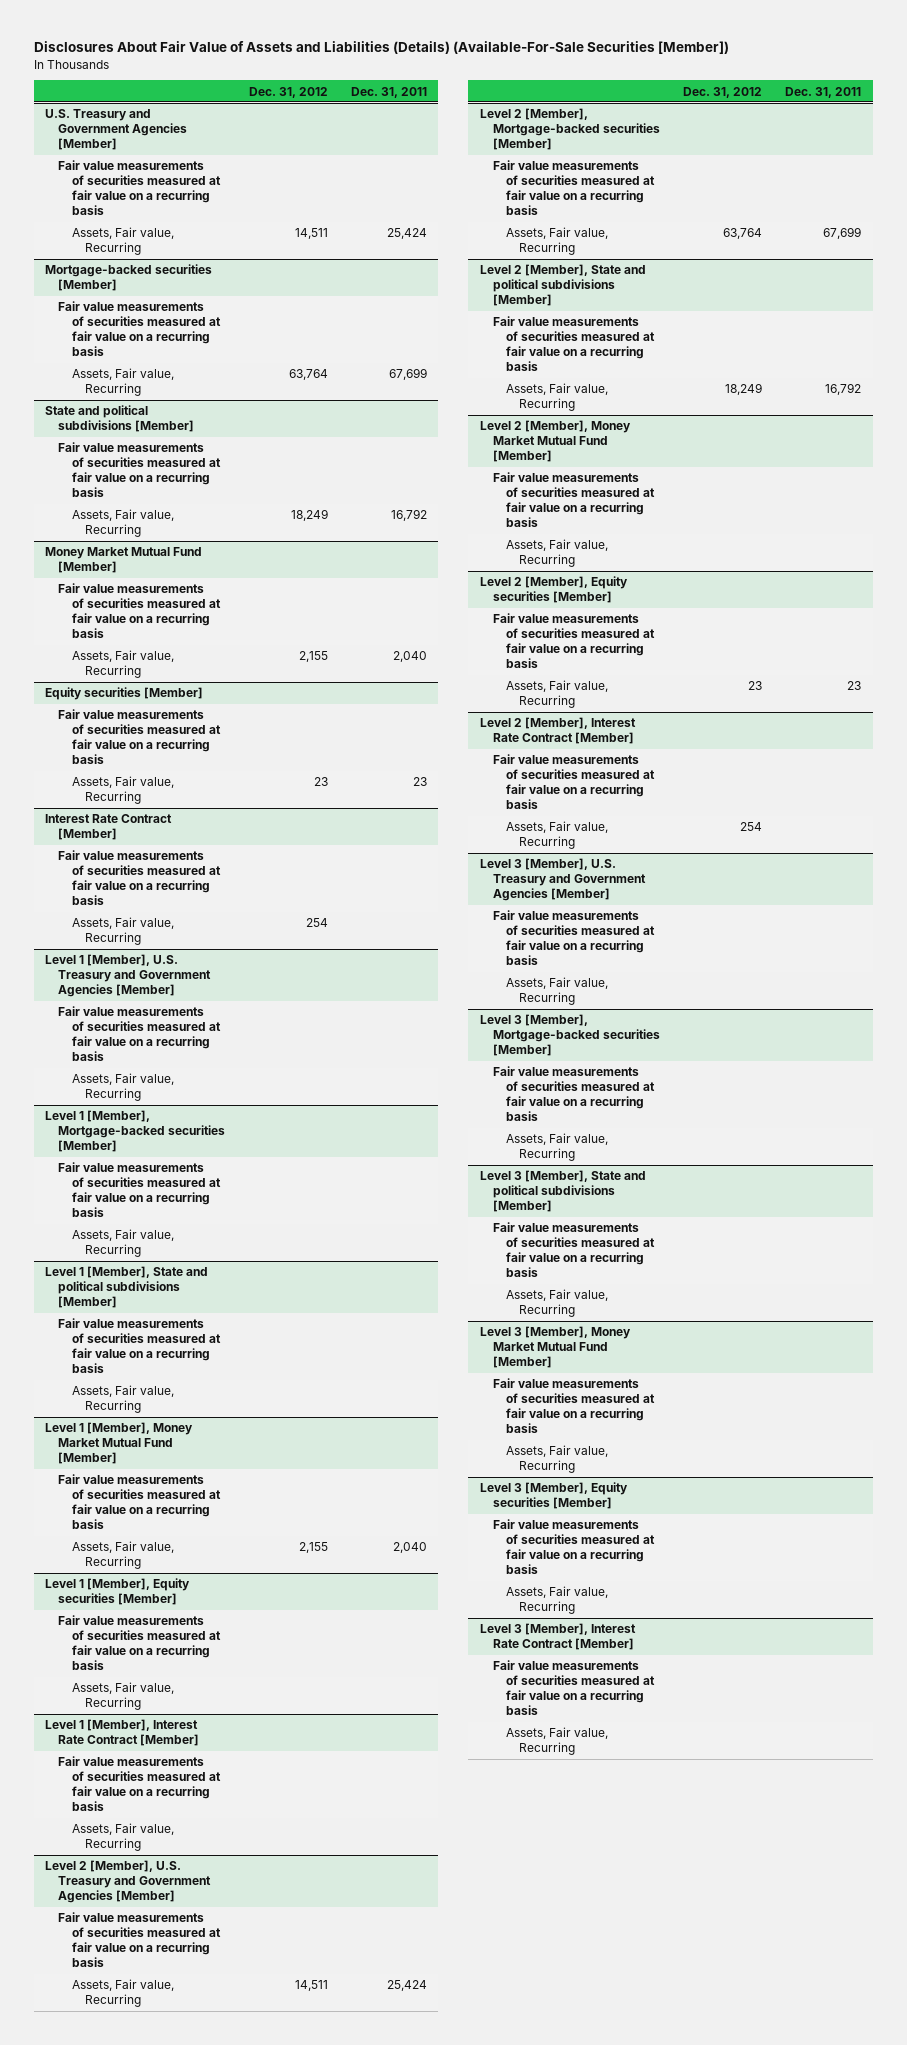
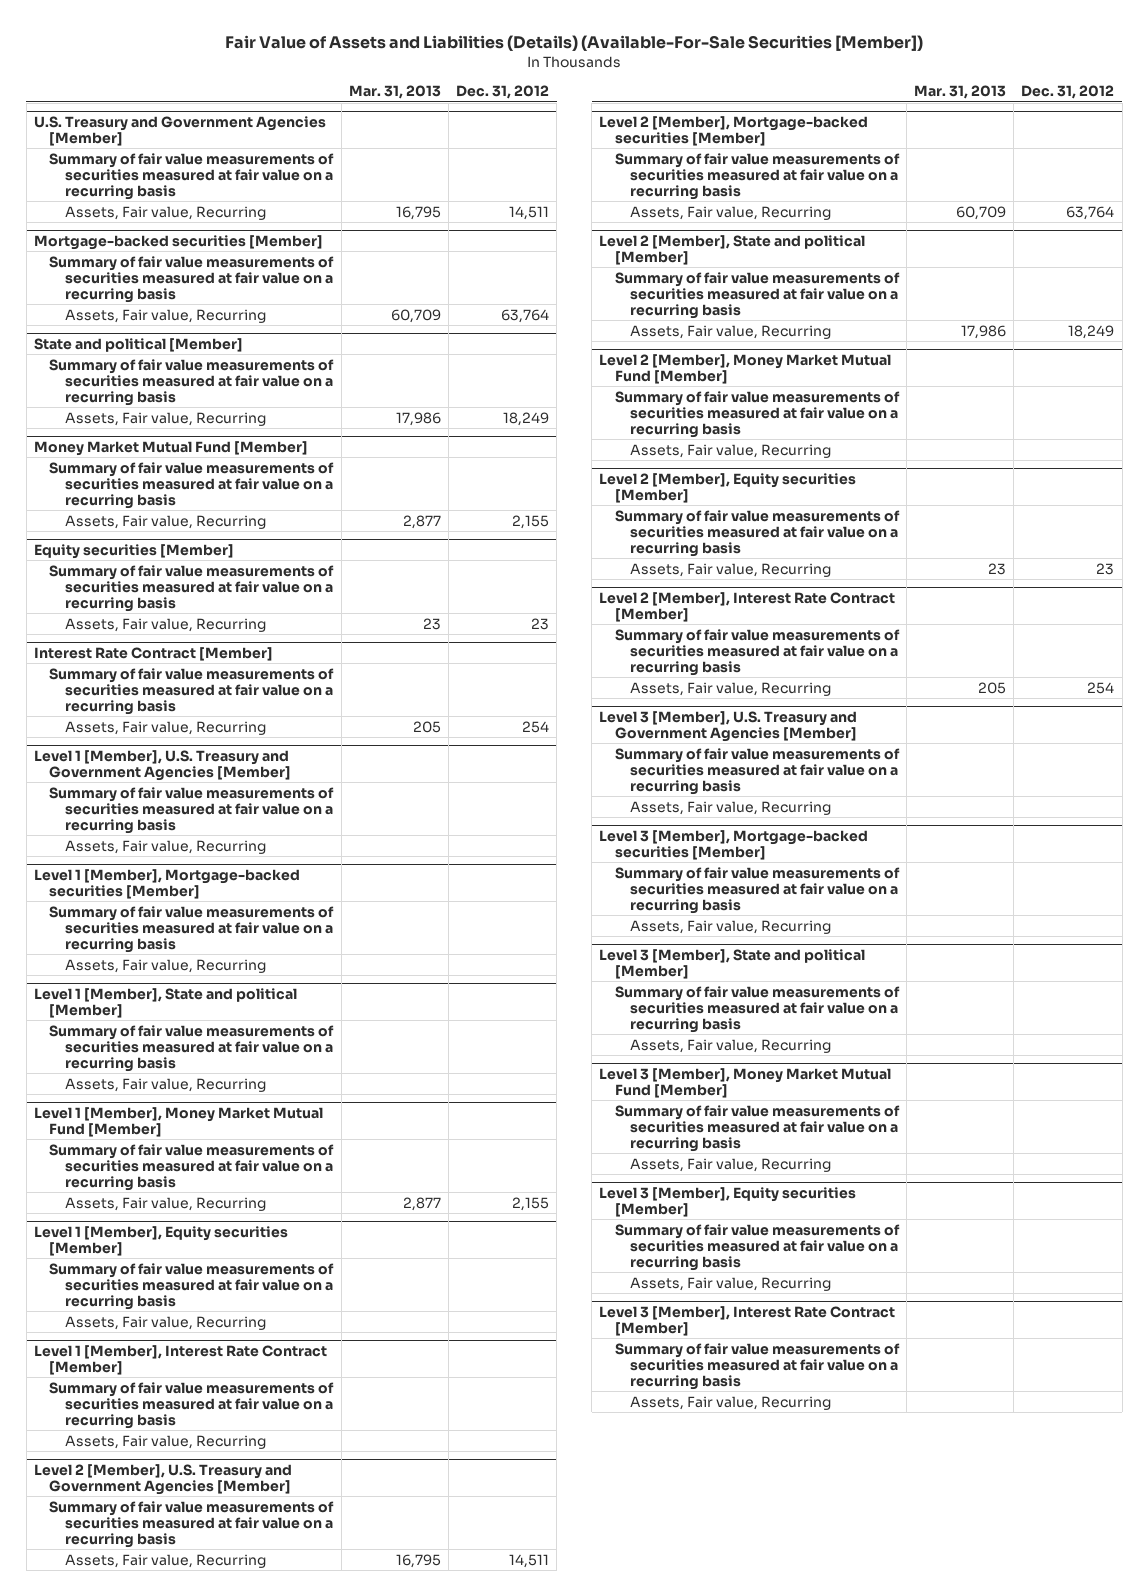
[33,41,729,55] Disclosures About Fair Value of Assets and Liabilities (Details) (Available-For-Sale Securities [Member]) -> [225,35,924,52] Fair Value of Assets and Liabilities (Details) (Available-For-Sale Securities [Member])
[350,86,427,98] Dec. 31, 2011 -> none
none -> [348,85,441,100] Mar. 31, 2013
[58,160,221,216] Fair value measurements of securities measured at fair value on a recurring basis -> [49,152,335,200] Summary of fair value measurements of securities measured at fair value on a recurring basis
[58,301,221,357] Fair value measurements of securities measured at fair value on a recurring basis -> [49,255,335,303] Summary of fair value measurements of securities measured at fair value on a recurring basis
[45,405,195,433] State and political subdivisions [Member] -> [34,337,244,352] State and political [Member]
[58,442,221,498] Fair value measurements of securities measured at fair value on a recurring basis -> [49,358,335,406] Summary of fair value measurements of securities measured at fair value on a recurring basis
[58,583,221,639] Fair value measurements of securities measured at fair value on a recurring basis -> [49,461,335,509] Summary of fair value measurements of securities measured at fair value on a recurring basis
[58,709,221,765] Fair value measurements of securities measured at fair value on a recurring basis -> [49,564,335,612] Summary of fair value measurements of securities measured at fair value on a recurring basis
[58,850,221,906] Fair value measurements of securities measured at fair value on a recurring basis -> [49,667,335,715] Summary of fair value measurements of securities measured at fair value on a recurring basis
[58,1006,221,1062] Fair value measurements of securities measured at fair value on a recurring basis -> [49,786,335,834] Summary of fair value measurements of securities measured at fair value on a recurring basis
[58,1162,221,1218] Fair value measurements of securities measured at fair value on a recurring basis -> [49,905,335,953] Summary of fair value measurements of securities measured at fair value on a recurring basis
[45,1266,209,1309] Level 1 [Member], State and political subdivisions [Member] -> [34,987,298,1018] Level 1 [Member], State and political [Member]
[58,1318,221,1374] Fair value measurements of securities measured at fair value on a recurring basis -> [49,1024,335,1072] Summary of fair value measurements of securities measured at fair value on a recurring basis
[58,1474,221,1530] Fair value measurements of securities measured at fair value on a recurring basis -> [49,1143,335,1191] Summary of fair value measurements of securities measured at fair value on a recurring basis
[58,1615,221,1671] Fair value measurements of securities measured at fair value on a recurring basis -> [49,1262,335,1310] Summary of fair value measurements of securities measured at fair value on a recurring basis
[58,1756,221,1812] Fair value measurements of securities measured at fair value on a recurring basis -> [49,1381,335,1429] Summary of fair value measurements of securities measured at fair value on a recurring basis
[58,1912,221,1968] Fair value measurements of securities measured at fair value on a recurring basis -> [49,1500,335,1548] Summary of fair value measurements of securities measured at fair value on a recurring basis
[492,160,655,216] Fair value measurements of securities measured at fair value on a recurring basis -> [614,152,900,200] Summary of fair value measurements of securities measured at fair value on a recurring basis
[479,264,646,307] Level 2 [Member], State and political subdivisions [Member] -> [599,234,866,265] Level 2 [Member], State and political [Member]
[492,316,655,372] Fair value measurements of securities measured at fair value on a recurring basis -> [614,271,900,319] Summary of fair value measurements of securities measured at fair value on a recurring basis
[492,472,655,528] Fair value measurements of securities measured at fair value on a recurring basis -> [614,390,900,438] Summary of fair value measurements of securities measured at fair value on a recurring basis
[492,613,655,669] Fair value measurements of securities measured at fair value on a recurring basis -> [614,509,900,557] Summary of fair value measurements of securities measured at fair value on a recurring basis
[492,754,655,810] Fair value measurements of securities measured at fair value on a recurring basis -> [614,628,900,676] Summary of fair value measurements of securities measured at fair value on a recurring basis
[492,910,655,966] Fair value measurements of securities measured at fair value on a recurring basis -> [614,747,900,795] Summary of fair value measurements of securities measured at fair value on a recurring basis
[492,1066,655,1122] Fair value measurements of securities measured at fair value on a recurring basis -> [614,866,900,914] Summary of fair value measurements of securities measured at fair value on a recurring basis
[479,1170,646,1213] Level 3 [Member], State and political subdivisions [Member] -> [599,948,866,979] Level 3 [Member], State and political [Member]
[492,1222,655,1278] Fair value measurements of securities measured at fair value on a recurring basis -> [614,985,900,1033] Summary of fair value measurements of securities measured at fair value on a recurring basis
[492,1378,655,1434] Fair value measurements of securities measured at fair value on a recurring basis -> [614,1104,900,1152] Summary of fair value measurements of securities measured at fair value on a recurring basis
[492,1519,655,1575] Fair value measurements of securities measured at fair value on a recurring basis -> [614,1223,900,1271] Summary of fair value measurements of securities measured at fair value on a recurring basis
[492,1660,655,1716] Fair value measurements of securities measured at fair value on a recurring basis -> [614,1342,900,1390] Summary of fair value measurements of securities measured at fair value on a recurring basis

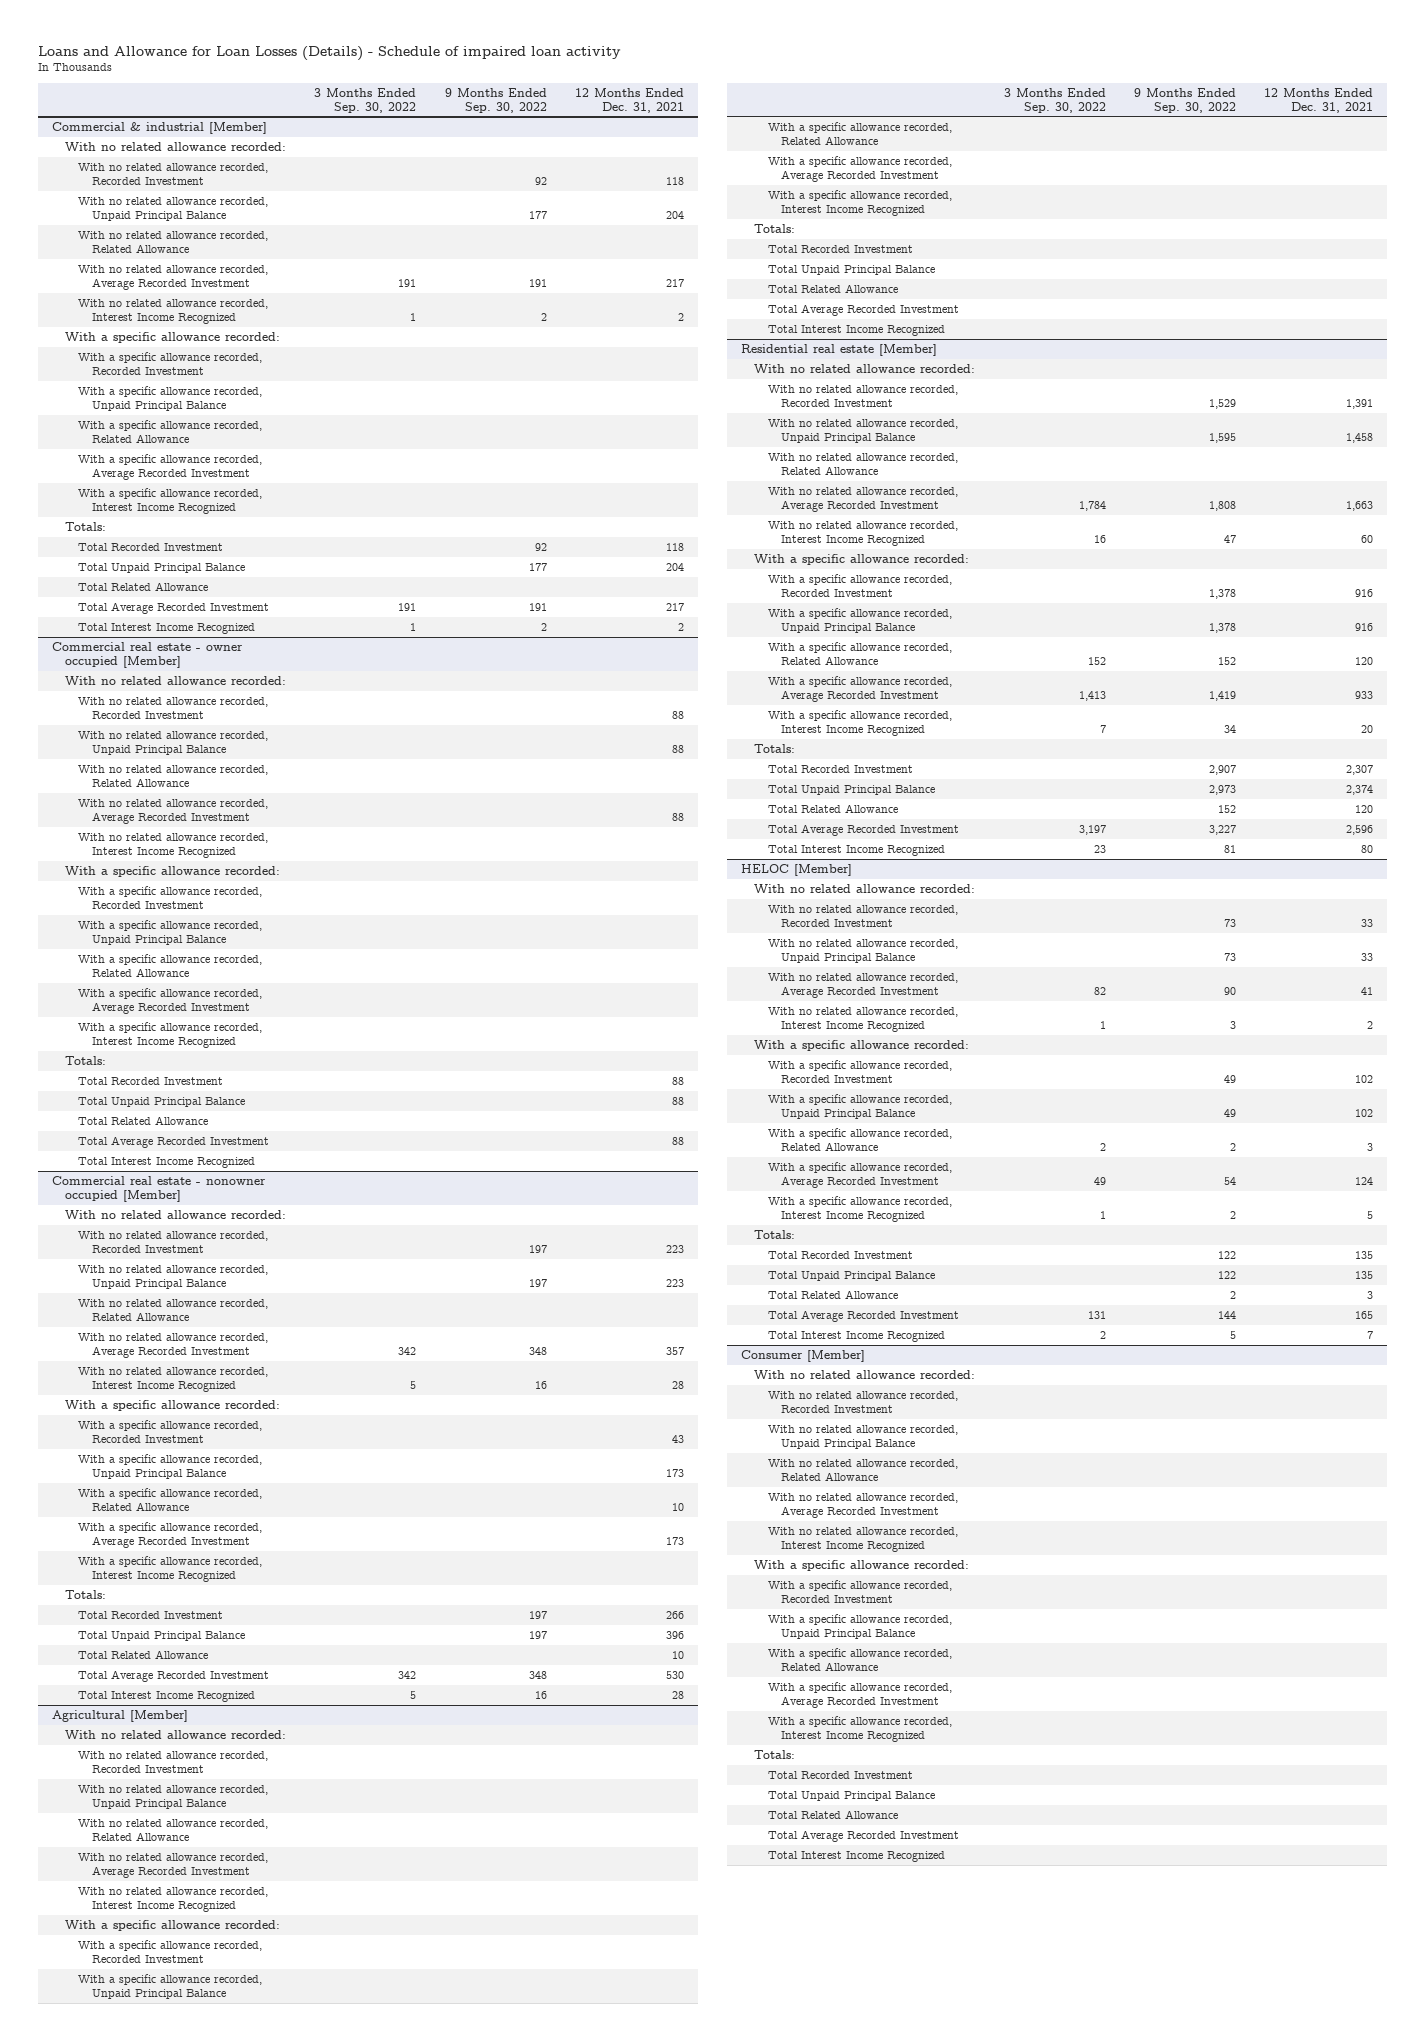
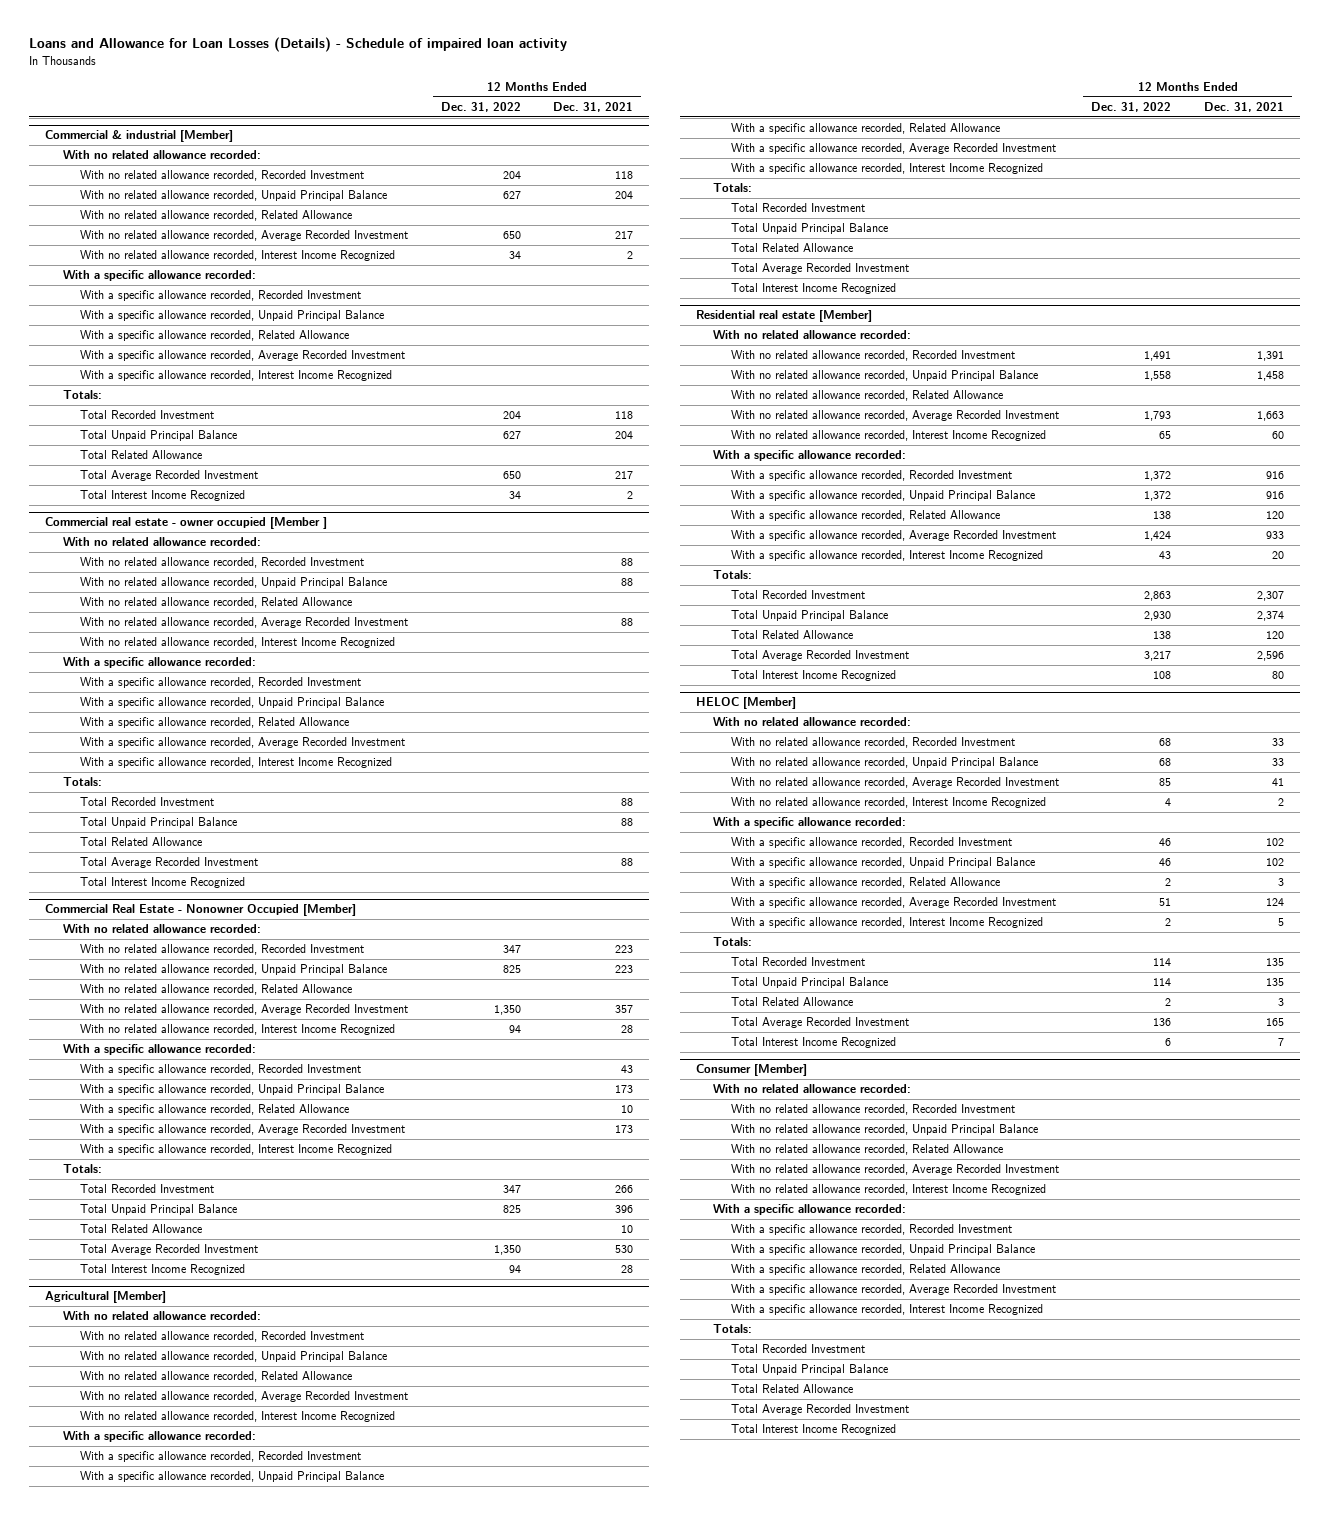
[314,87,417,113] 3 Months Ended Sep. 30, 2022 -> none
[444,87,547,113] 9 Months Ended Sep. 30, 2022 -> none
none -> [440,102,521,113] Dec. 31, 2022
[51,641,243,668] Commercial real estate - owner occupied [Member] -> [45,517,328,530] Commercial real estate - owner occupied [Member ]
[51,1175,266,1202] Commercial real estate - nonowner occupied [Member] -> [45,904,357,917] Commercial Real Estate - Nonowner Occupied [Member]

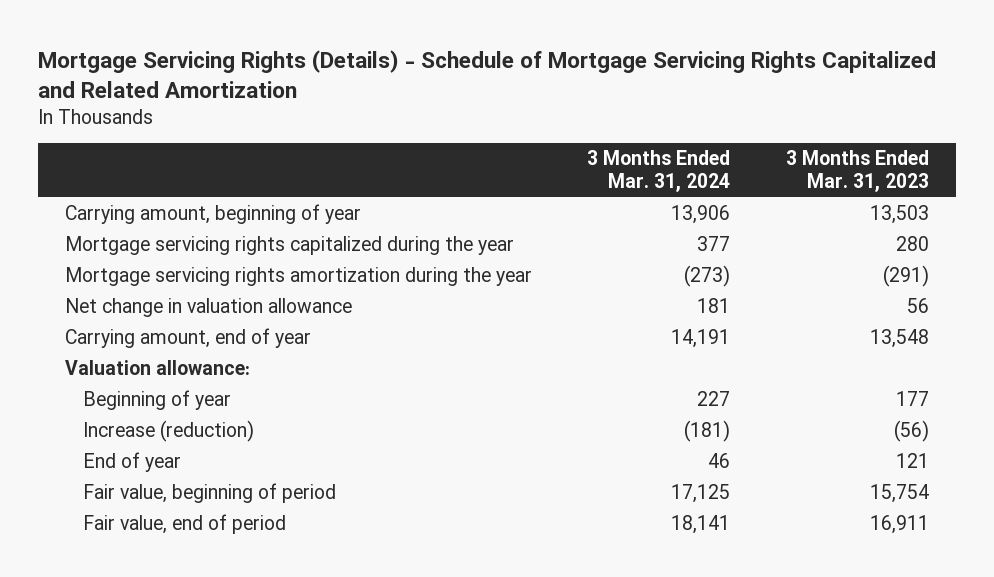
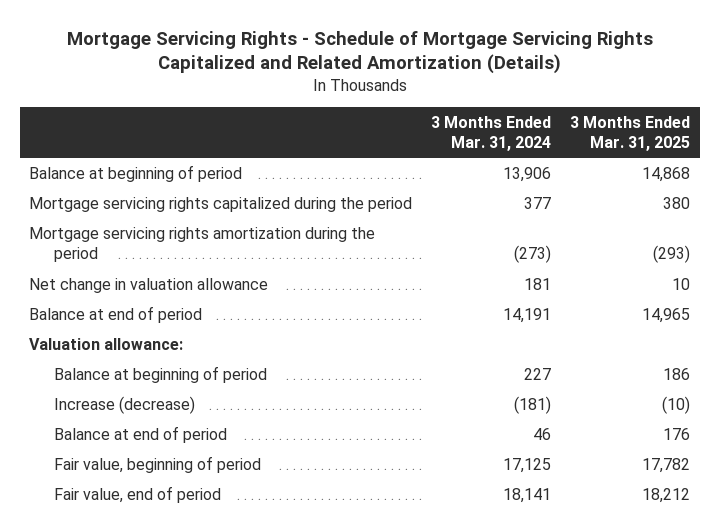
[37,49,936,98] Mortgage Servicing Rights (Details) - Schedule of Mortgage Servicing Rights Capitalized and Related Amortization -> [66,30,653,75] Mortgage Servicing Rights - Schedule of Mortgage Servicing Rights Capitalized and Related Amortization (Details)
[785,150,929,193] 3 Months Ended Mar. 31, 2023 -> none
none -> [570,115,691,152] 3 Months Ended Mar. 31, 2025
[65,204,362,225] Carrying amount, beginning of year -> [29,164,243,182] Balance at beginning of period
[65,236,515,256] Mortgage servicing rights capitalized during the year -> [29,196,413,212] Mortgage servicing rights capitalized during the period
[65,267,533,287] Mortgage servicing rights amortization during the year -> [29,226,376,263] Mortgage servicing rights amortization during the period
[65,328,312,349] Carrying amount, end of year -> [29,305,203,323] Balance at end of period
[83,390,232,411] Beginning of year -> [53,365,267,383] Balance at beginning of period
[83,420,255,443] Increase (reduction) -> [53,395,195,414] Increase (decrease)
[83,452,182,473] End of year -> [53,425,227,443] Balance at end of period

